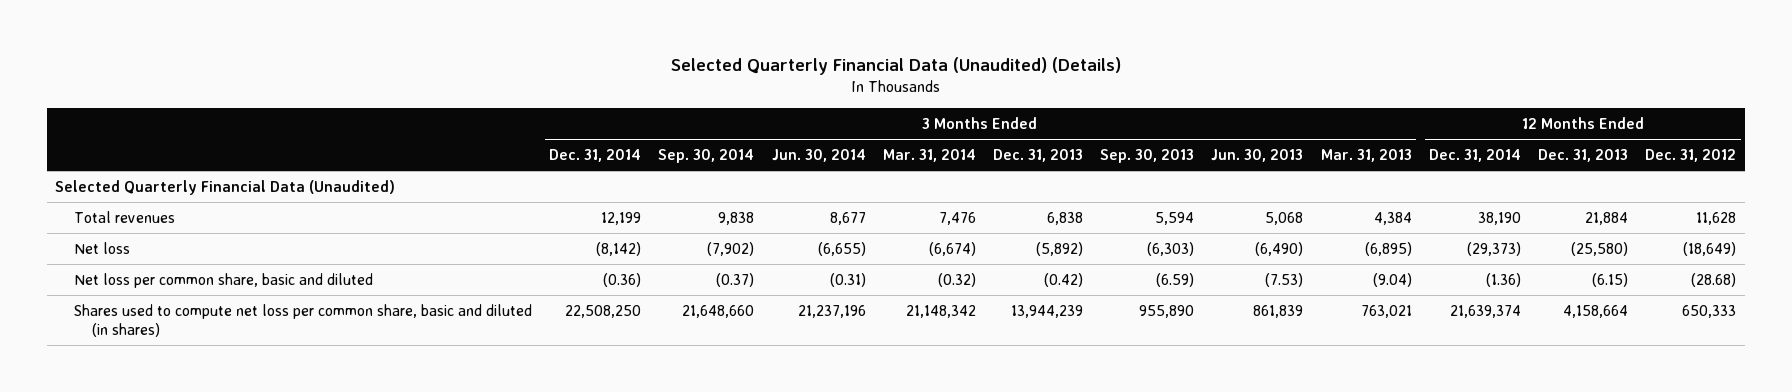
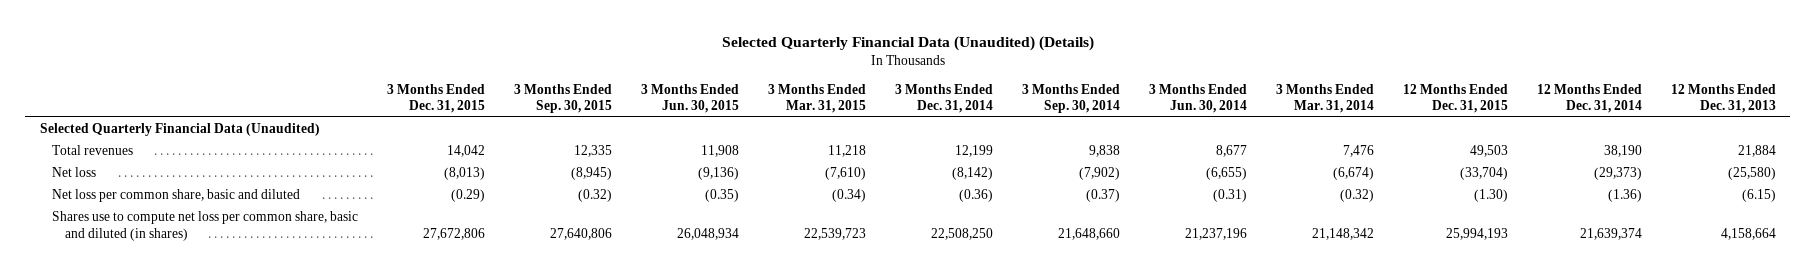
[992,149,1083,163] Dec. 31, 2013 -> none
[1100,149,1195,164] Sep. 30, 2013 -> none
[1211,149,1304,163] Jun. 30, 2013 -> none
[1320,149,1412,163] Mar. 31, 2013 -> none
[1645,149,1737,163] Dec. 31, 2012 -> none
none -> [387,83,486,114] 3 Months Ended Dec. 31, 2015
none -> [514,83,613,114] 3 Months Ended Sep. 30, 2015
none -> [641,83,740,114] 3 Months Ended Jun. 30, 2015
none -> [768,83,867,114] 3 Months Ended Mar. 31, 2015
none -> [1402,83,1508,114] 12 Months Ended Dec. 31, 2015
[73,303,532,338] Shares used to compute net loss per common share, basic and diluted (in shares) -> [52,211,359,242] Shares use to compute net loss per common share, basic and diluted (in shares)

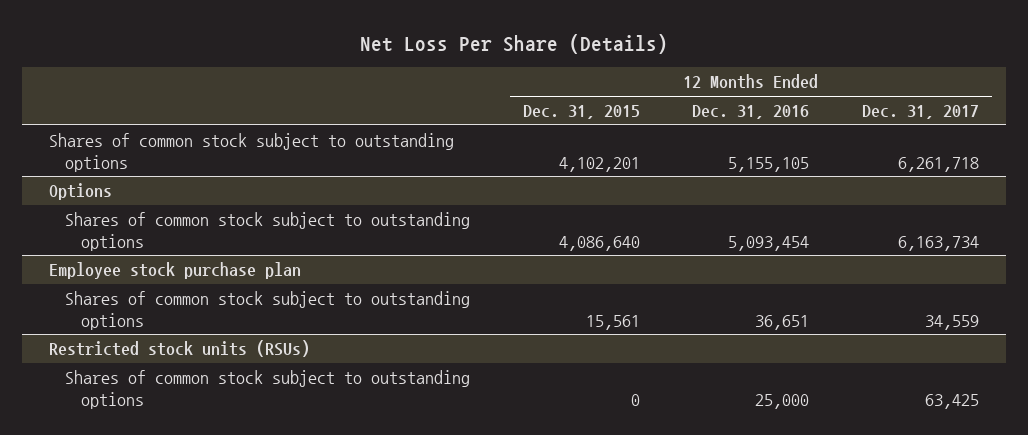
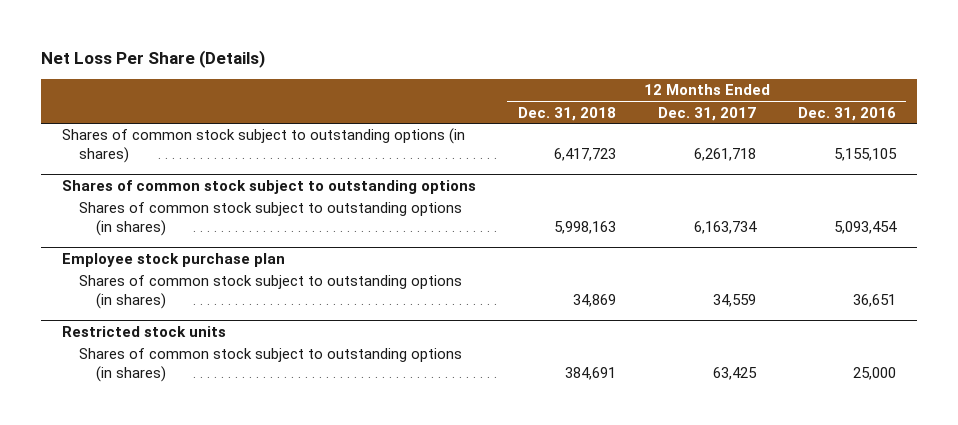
[522,105,640,120] Dec. 31, 2015 -> none
none -> [517,106,616,121] Dec. 31, 2018
[48,132,454,172] Shares of common stock subject to outstanding options -> [61,128,465,164] Shares of common stock subject to outstanding options (in shares)
[48,182,112,200] Options -> [61,179,476,194] Shares of common stock subject to outstanding options
[65,211,471,251] Shares of common stock subject to outstanding options -> [79,202,463,237] Shares of common stock subject to outstanding options (in shares)
[65,290,471,330] Shares of common stock subject to outstanding options -> [79,275,463,310] Shares of common stock subject to outstanding options (in shares)
[48,339,310,357] Restricted stock units (RSUs) -> [61,325,226,337] Restricted stock units
[65,369,471,409] Shares of common stock subject to outstanding options -> [79,348,463,383] Shares of common stock subject to outstanding options (in shares)

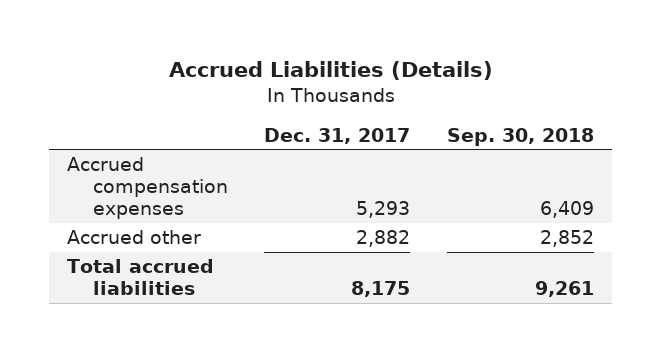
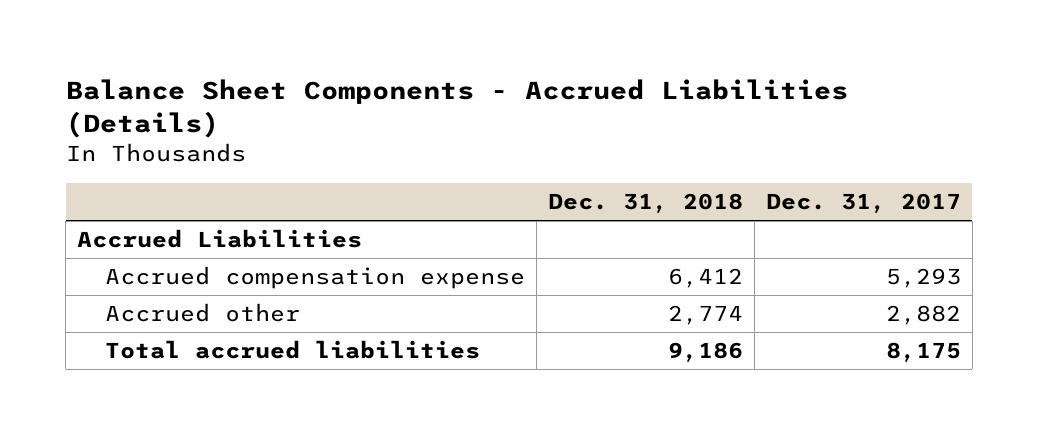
[168,61,493,81] Accrued Liabilities (Details) -> [65,79,848,139] Balance Sheet Components - Accrued Liabilities (Details)
[446,127,594,146] Sep. 30, 2018 -> none
none -> [547,193,743,214] Dec. 31, 2018
none -> [77,229,363,249] Accrued Liabilities
[67,156,228,220] Accrued compensation expenses -> [104,266,525,290] Accrued compensation expense

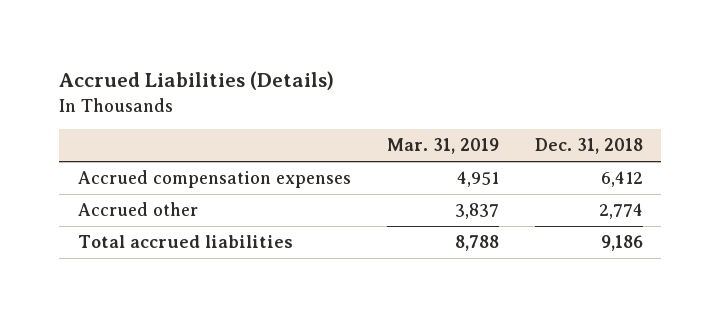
[65,79,848,139] Balance Sheet Components - Accrued Liabilities (Details) -> [59,71,335,91] Accrued Liabilities (Details)
[765,193,961,214] Dec. 31, 2017 -> none
none -> [386,138,499,155] Mar. 31, 2019
[77,229,363,249] Accrued Liabilities -> none
[104,266,525,290] Accrued compensation expense -> [77,169,351,188] Accrued compensation expenses

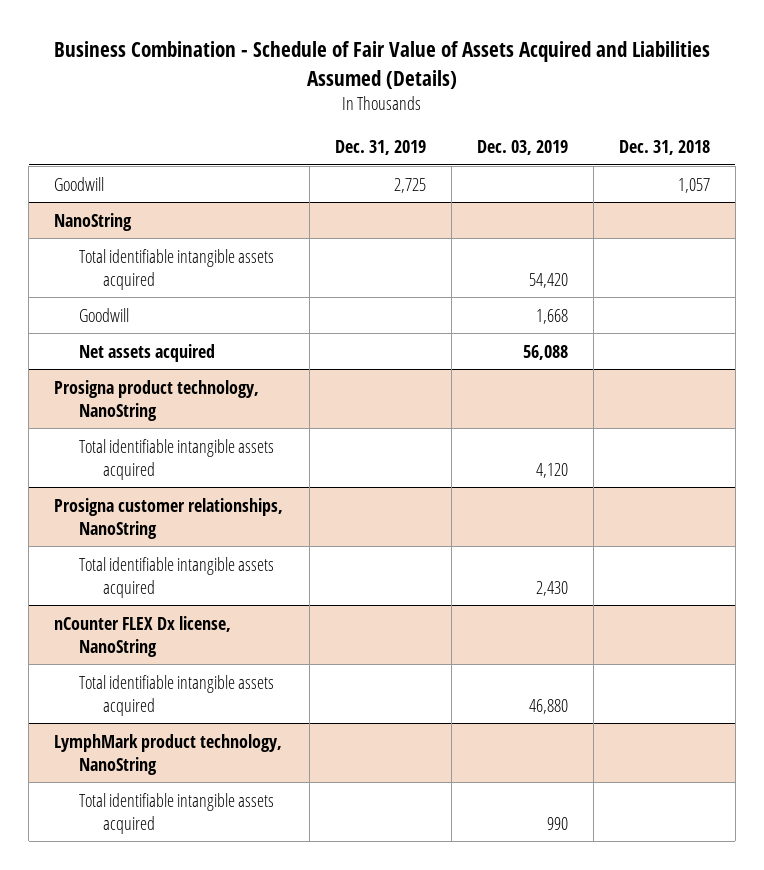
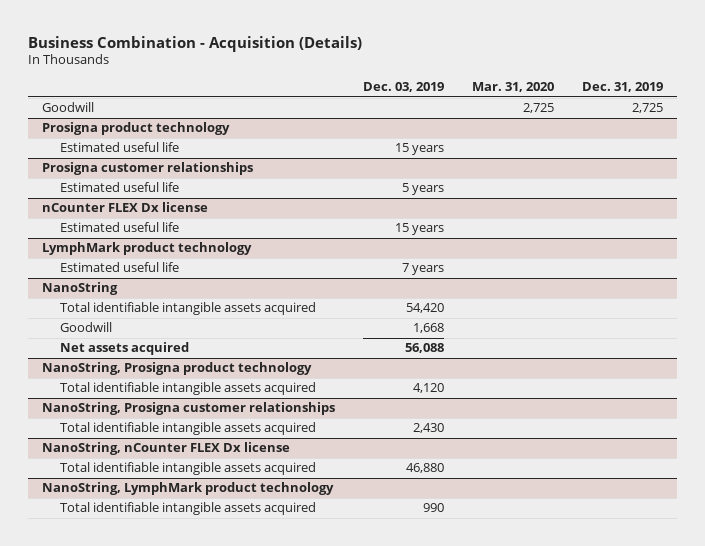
[54,41,711,89] Business Combination - Schedule of Fair Value of Assets Acquired and Liabilities Assumed (Details) -> [28,35,363,52] Business Combination - Acquisition (Details)
[618,140,710,156] Dec. 31, 2018 -> none
none -> [471,82,554,93] Mar. 31, 2020
none -> [42,122,231,136] Prosigna product technology
none -> [59,142,179,153] Estimated useful life
none -> [42,162,254,176] Prosigna customer relationships
none -> [59,182,179,193] Estimated useful life
none -> [42,202,209,213] nCounter FLEX Dx license
none -> [59,222,179,233] Estimated useful life
none -> [42,242,253,256] LymphMark product technology
none -> [59,262,179,273] Estimated useful life
[54,379,260,421] Prosigna product technology, NanoString -> [42,362,313,376] NanoString, Prosigna product technology
[54,497,284,539] Prosigna customer relationships, NanoString -> [42,402,336,416] NanoString, Prosigna customer relationships
[54,615,232,657] nCounter FLEX Dx license, NanoString -> [42,442,291,456] NanoString, nCounter FLEX Dx license
[54,733,283,775] LymphMark product technology, NanoString -> [42,482,335,496] NanoString, LymphMark product technology

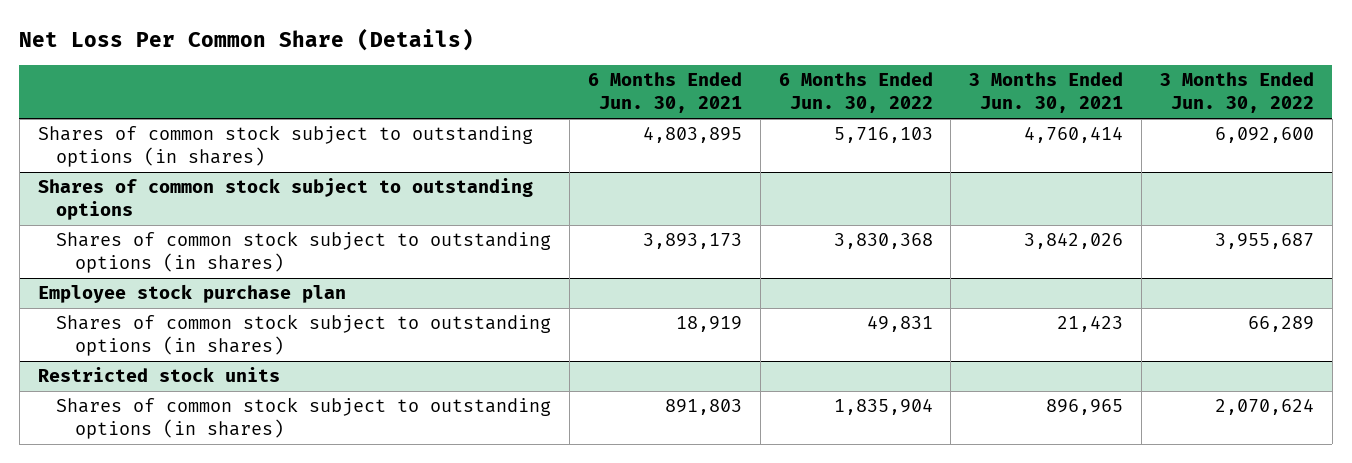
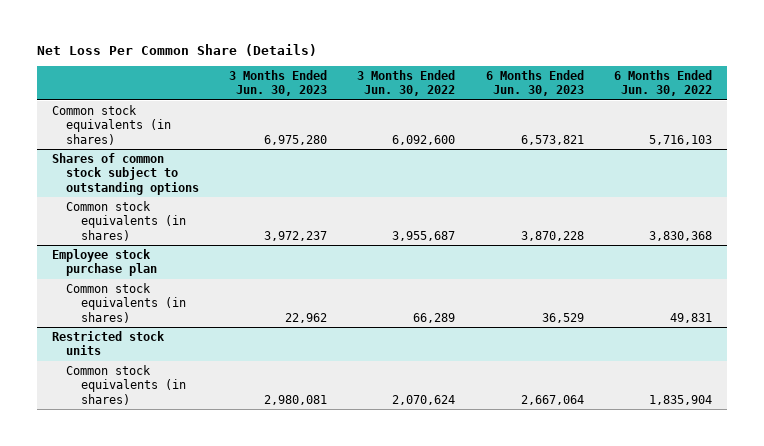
[587,72,742,114] 6 Months Ended Jun. 30, 2021 -> none
[969,72,1124,114] 3 Months Ended Jun. 30, 2021 -> none
none -> [229,69,328,97] 3 Months Ended Jun. 30, 2023
none -> [485,69,584,97] 6 Months Ended Jun. 30, 2023
[37,125,533,168] Shares of common stock subject to outstanding options (in shares) -> [51,104,172,146] Common stock equivalents (in shares)
[56,231,552,274] Shares of common stock subject to outstanding options (in shares) -> [66,200,186,242] Common stock equivalents (in shares)
[56,314,552,357] Shares of common stock subject to outstanding options (in shares) -> [66,282,186,324] Common stock equivalents (in shares)
[56,397,552,440] Shares of common stock subject to outstanding options (in shares) -> [66,364,186,406] Common stock equivalents (in shares)

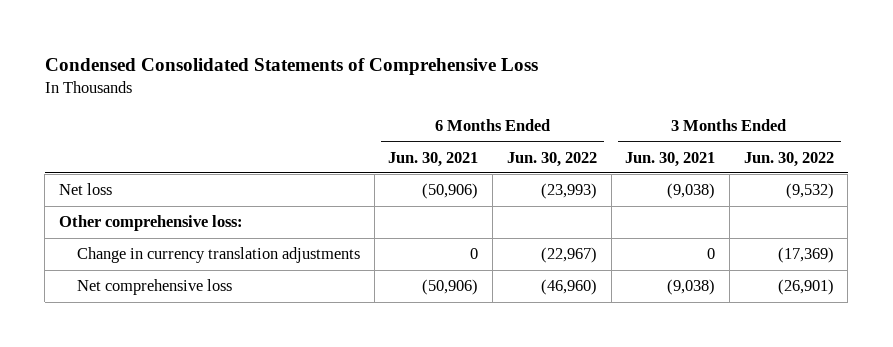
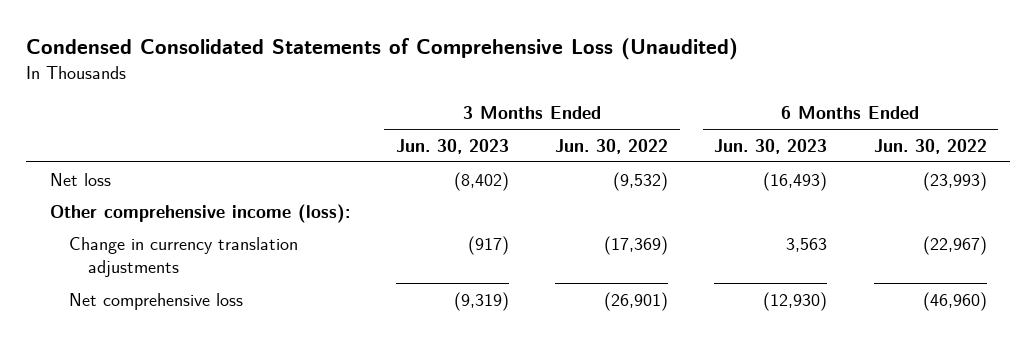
[44,57,538,75] Condensed Consolidated Statements of Comprehensive Loss -> [26,38,739,61] Condensed Consolidated Statements of Comprehensive Loss (Unaudited)
[388,151,479,167] Jun. 30, 2021 -> none
[625,151,716,167] Jun. 30, 2021 -> none
none -> [395,138,509,154] Jun. 30, 2023
none -> [714,138,828,154] Jun. 30, 2023
[59,215,244,232] Other comprehensive loss: -> [49,203,350,223] Other comprehensive income (loss):

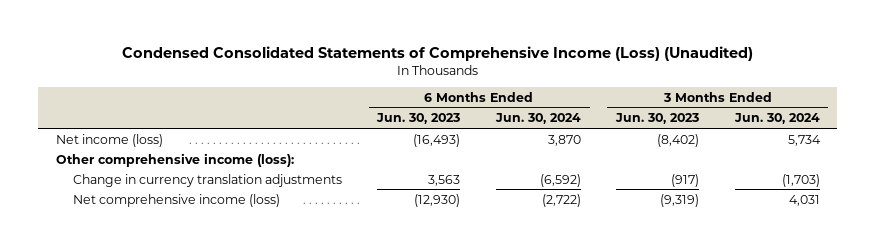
[26,38,739,61] Condensed Consolidated Statements of Comprehensive Loss (Unaudited) -> [121,45,753,61] Condensed Consolidated Statements of Comprehensive Income (Loss) (Unaudited)
[555,138,669,154] Jun. 30, 2022 -> none
[873,138,987,154] Jun. 30, 2022 -> none
none -> [494,113,581,125] Jun. 30, 2024
none -> [733,113,820,125] Jun. 30, 2024
[49,172,111,186] Net loss -> [55,133,163,147] Net income (loss)
[68,292,243,310] Net comprehensive loss -> [72,193,280,207] Net comprehensive income (loss)

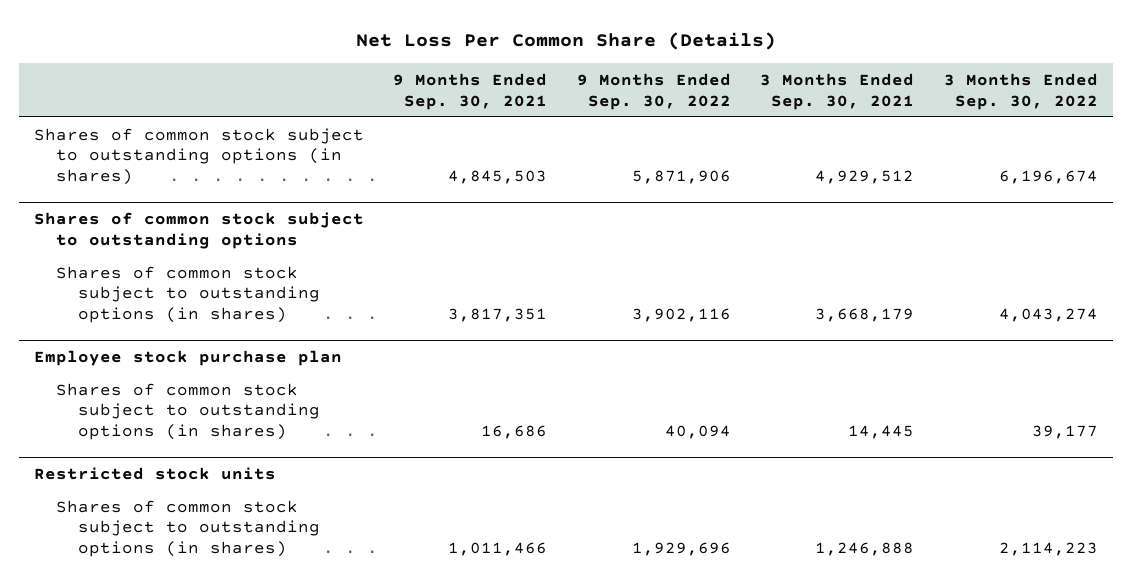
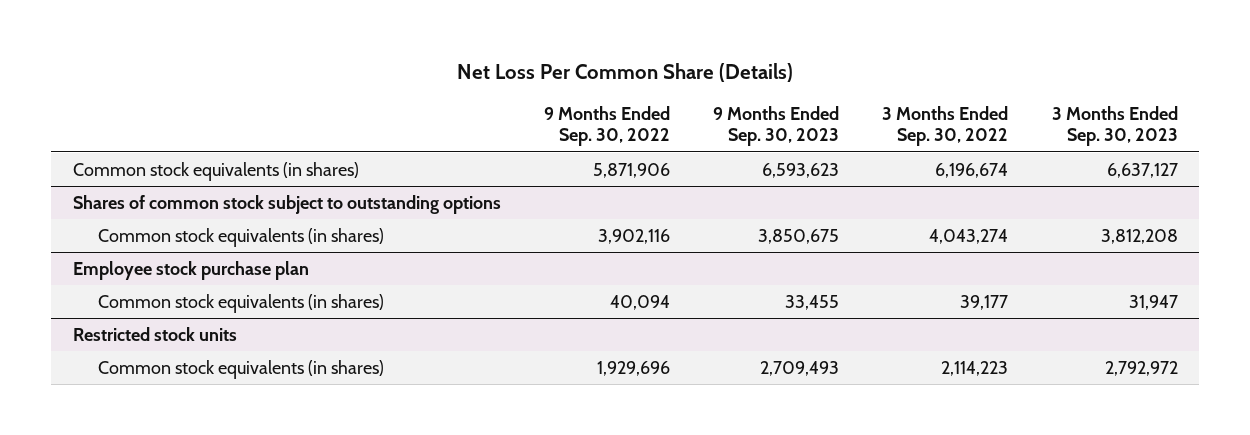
[393,72,548,110] 9 Months Ended Sep. 30, 2021 -> none
[760,72,915,110] 3 Months Ended Sep. 30, 2021 -> none
none -> [713,105,840,147] 9 Months Ended Sep. 30, 2023
none -> [1051,105,1178,147] 3 Months Ended Sep. 30, 2023
[33,127,364,185] Shares of common stock subject to outstanding options (in shares) -> [72,161,359,181] Common stock equivalents (in shares)
[55,265,320,323] Shares of common stock subject to outstanding options (in shares) -> [97,227,384,247] Common stock equivalents (in shares)
[55,382,320,440] Shares of common stock subject to outstanding options (in shares) -> [97,293,384,313] Common stock equivalents (in shares)
[55,499,320,557] Shares of common stock subject to outstanding options (in shares) -> [97,359,384,379] Common stock equivalents (in shares)

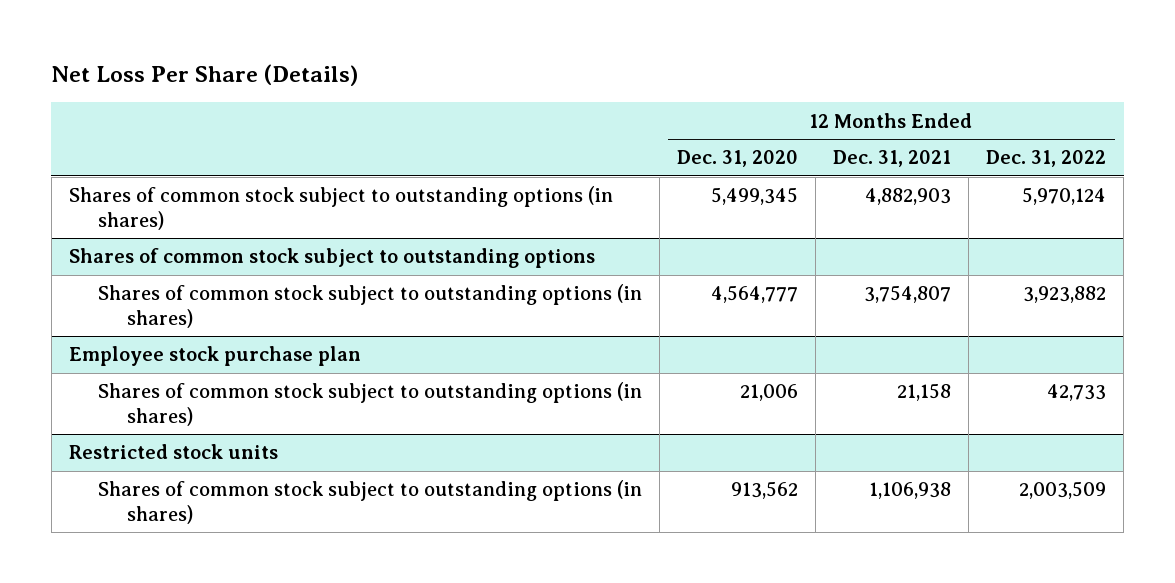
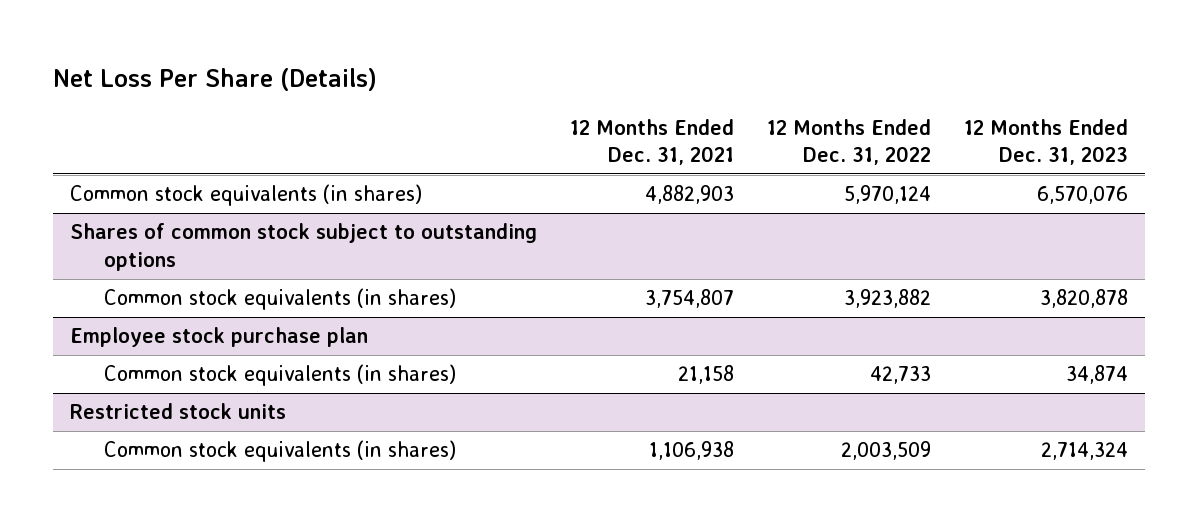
[676,150,798,168] Dec. 31, 2020 -> none
none -> [964,118,1129,166] 12 Months Ended Dec. 31, 2023
[68,186,613,231] Shares of common stock subject to outstanding options (in shares) -> [69,184,422,207] Common stock equivalents (in shares)
[97,284,642,329] Shares of common stock subject to outstanding options (in shares) -> [103,288,456,311] Common stock equivalents (in shares)
[97,382,642,427] Shares of common stock subject to outstanding options (in shares) -> [103,364,456,387] Common stock equivalents (in shares)
[97,480,642,525] Shares of common stock subject to outstanding options (in shares) -> [103,440,456,463] Common stock equivalents (in shares)

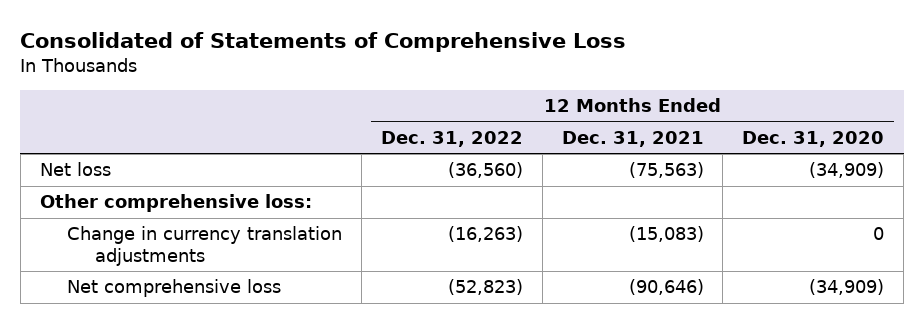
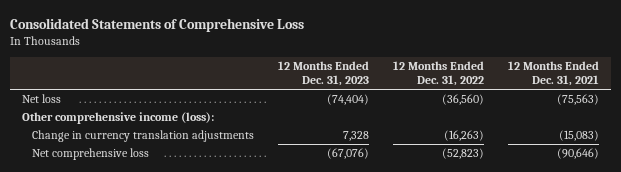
[20,32,627,53] Consolidated of Statements of Comprehensive Loss -> [10,17,305,32] Consolidated Statements of Comprehensive Loss
[742,130,885,147] Dec. 31, 2020 -> none
none -> [278,60,370,87] 12 Months Ended Dec. 31, 2023
[39,194,312,213] Other comprehensive loss: -> [22,111,215,124] Other comprehensive income (loss):

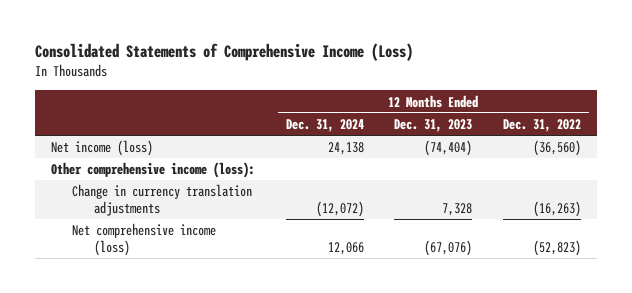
[10,17,305,32] Consolidated Statements of Comprehensive Loss -> [35,43,414,62] Consolidated Statements of Comprehensive Income (Loss)
[508,60,600,87] 12 Months Ended Dec. 31, 2021 -> none
none -> [285,118,364,132] Dec. 31, 2024
[22,93,62,103] Net loss -> [50,140,153,157] Net income (loss)
[32,147,150,160] Net comprehensive loss -> [72,223,217,256] Net comprehensive income (loss)

